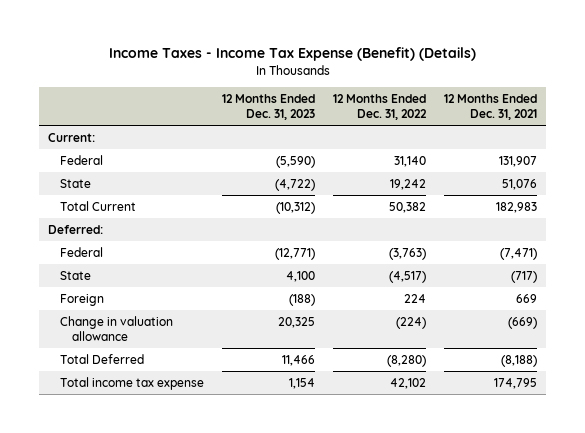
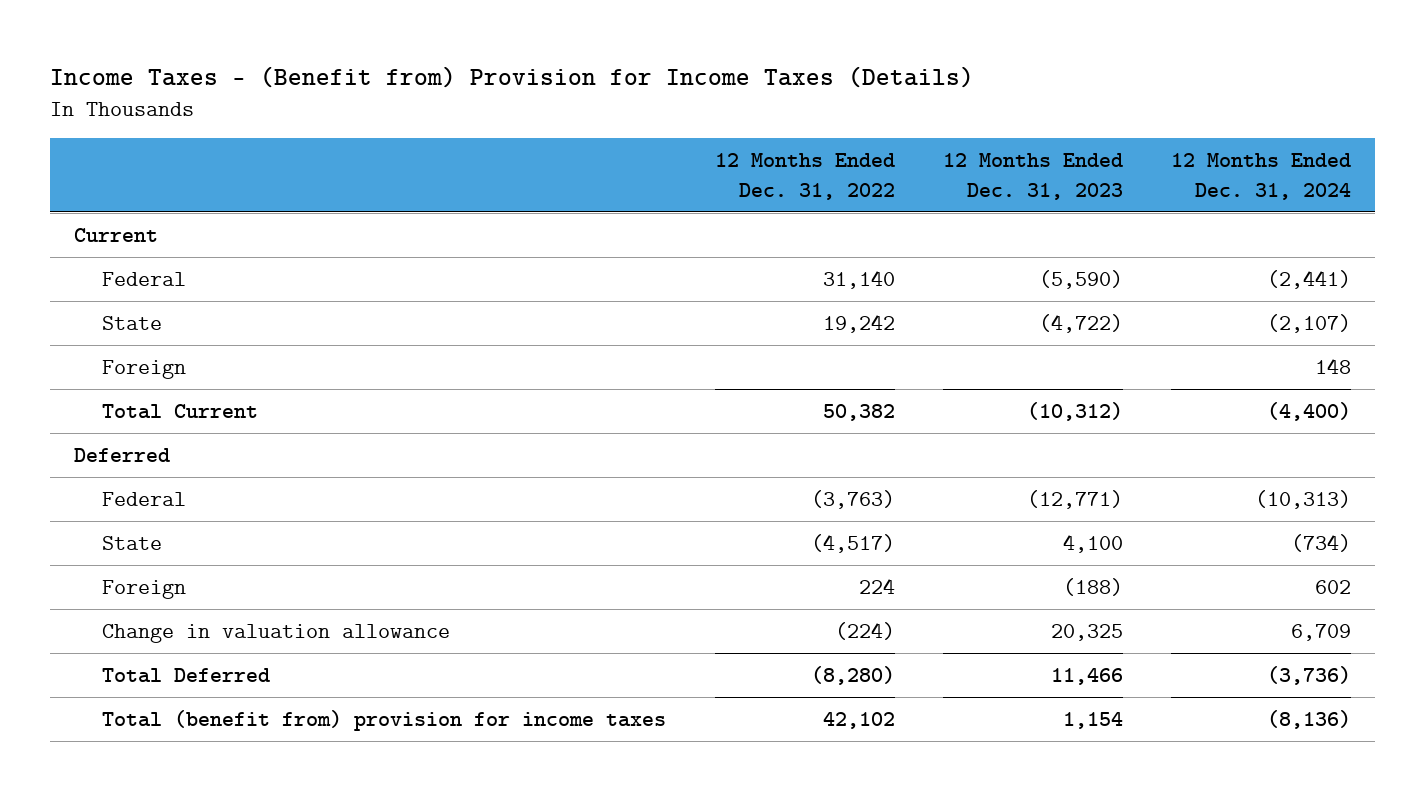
[108,47,476,62] Income Taxes - Income Tax Expense (Benefit) (Details) -> [49,65,974,88] Income Taxes - (Benefit from) Provision for Income Taxes (Details)
[443,93,537,121] 12 Months Ended Dec. 31, 2021 -> none
none -> [1170,153,1351,200] 12 Months Ended Dec. 31, 2024
[48,132,96,142] Current: -> [73,228,158,243] Current
none -> [102,360,187,380] Foreign
[48,224,104,234] Deferred: -> [73,448,170,463] Deferred
[60,376,205,390] Total income tax expense -> [102,710,667,732] Total (benefit from) provision for income taxes

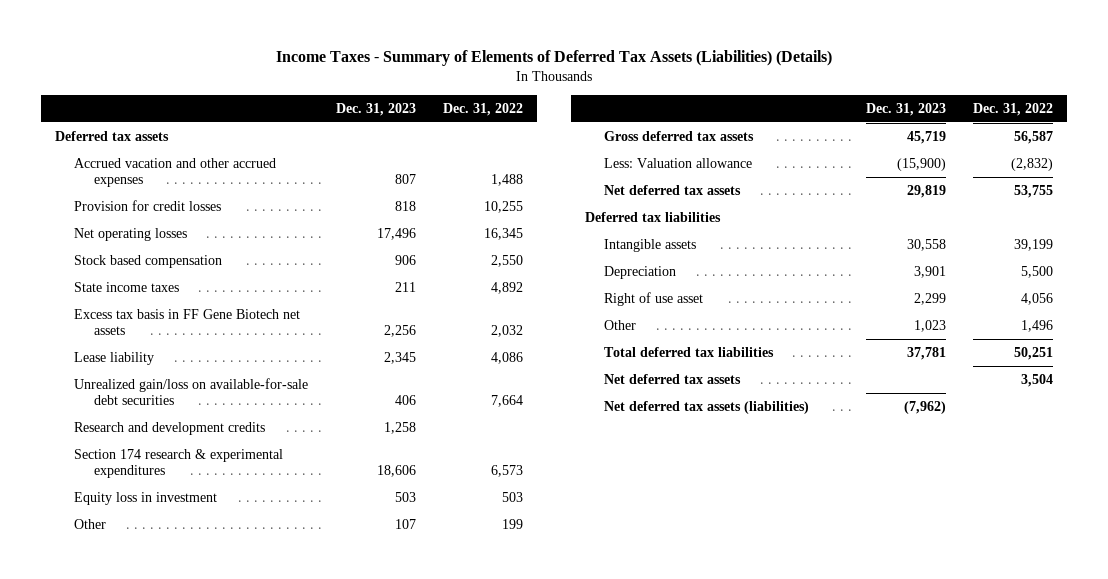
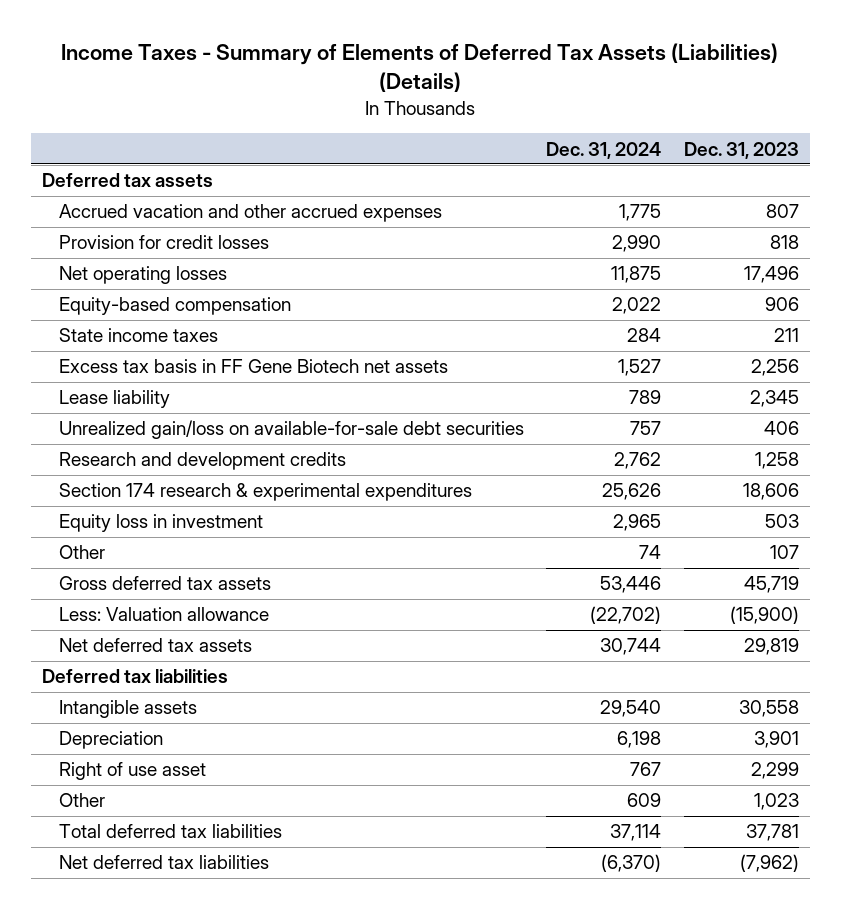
[443,102,524,116] Dec. 31, 2022 -> none
none -> [546,141,662,159] Dec. 31, 2024
[74,254,223,268] Stock based compensation -> [59,297,292,316] Equity-based compensation
[604,373,742,384] Net deferred tax assets -> none
[604,400,810,414] Net deferred tax assets (liabilities) -> [59,855,270,870] Net deferred tax liabilities

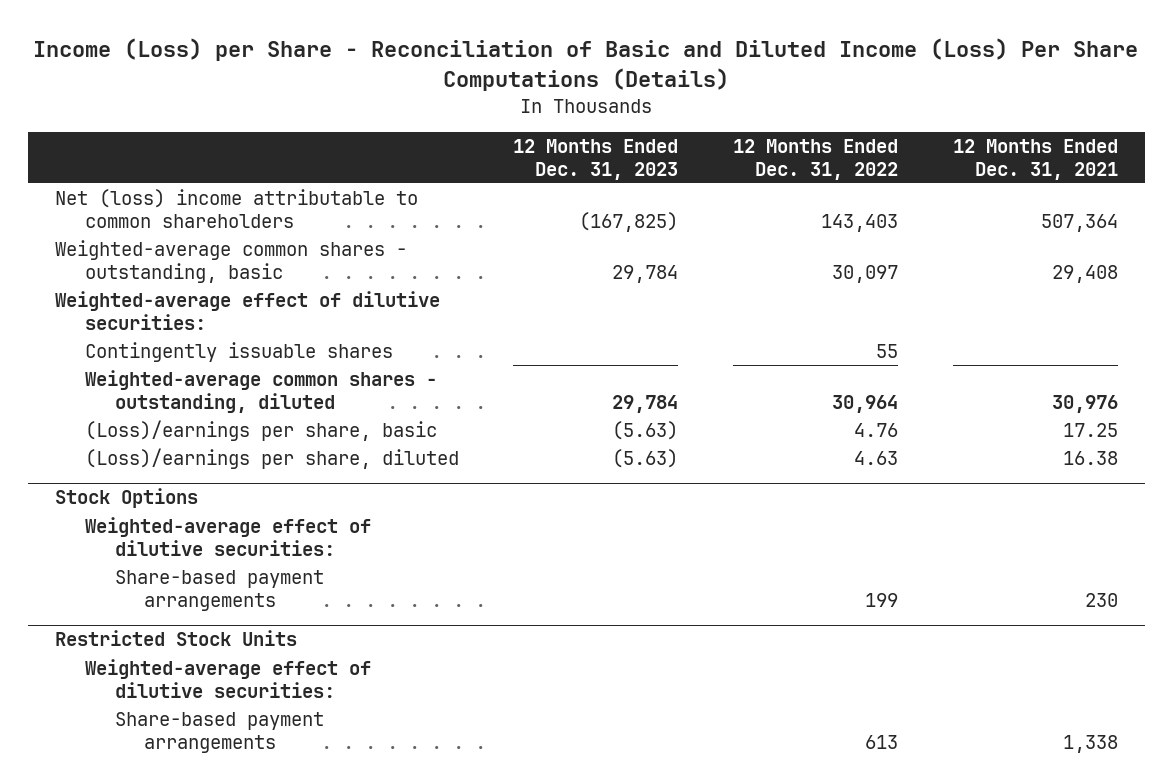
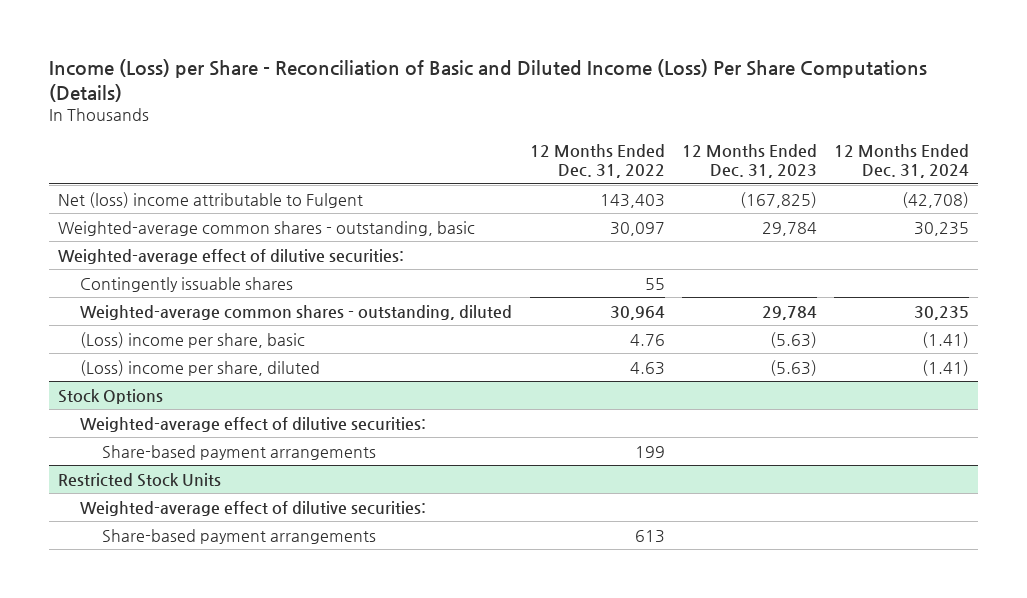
[952,138,1118,180] 12 Months Ended Dec. 31, 2021 -> none
none -> [834,143,970,178] 12 Months Ended Dec. 31, 2024
[55,188,419,228] Net (loss) income attributable to common shareholders -> [58,191,364,208] Net (loss) income attributable to Fulgent
[84,419,437,441] (Loss)/earnings per share, basic -> [80,331,306,348] (Loss) income per share, basic
[84,447,459,469] (Loss)/earnings per share, diluted -> [80,359,321,376] (Loss) income per share, diluted

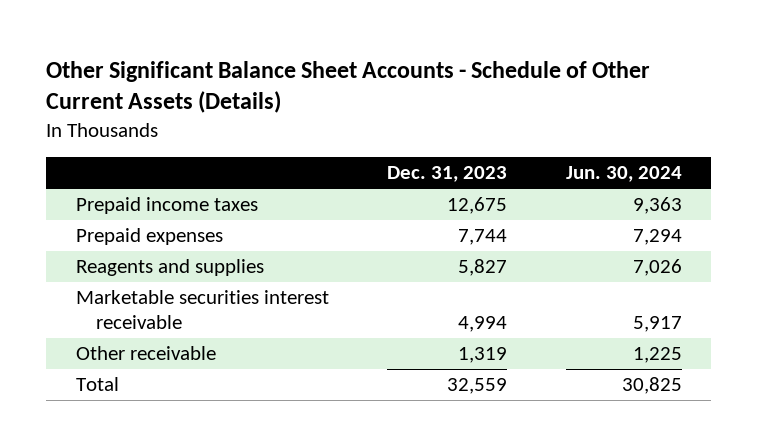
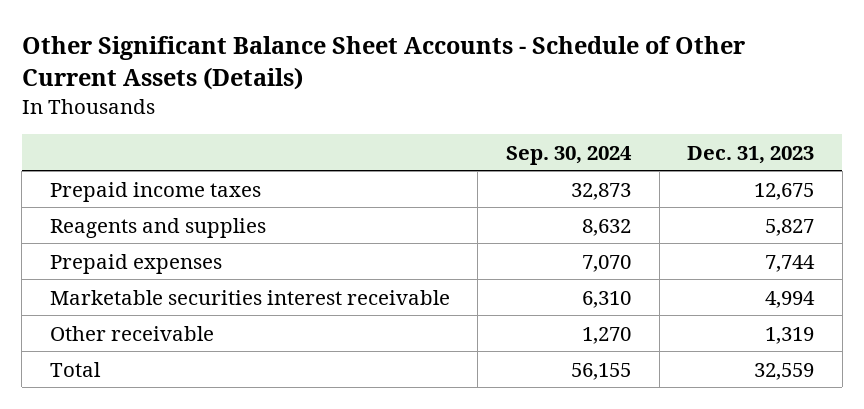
[565,166,682,183] Jun. 30, 2024 -> none
none -> [505,145,632,165] Sep. 30, 2024
[75,228,223,246] Prepaid expenses -> [49,253,222,274] Prepaid expenses

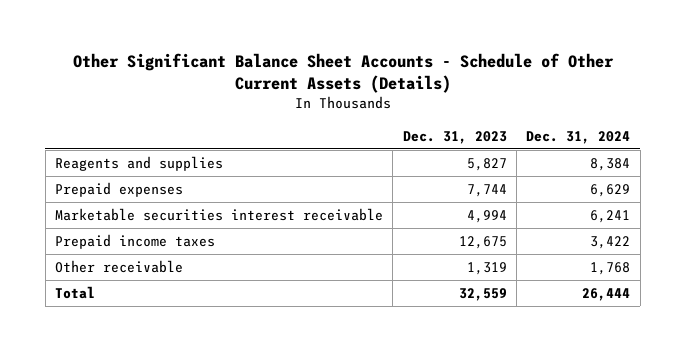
[505,145,632,165] Sep. 30, 2024 -> none
none -> [526,130,631,144] Dec. 31, 2024
[49,181,261,202] Prepaid income taxes -> [54,233,215,249] Prepaid income taxes

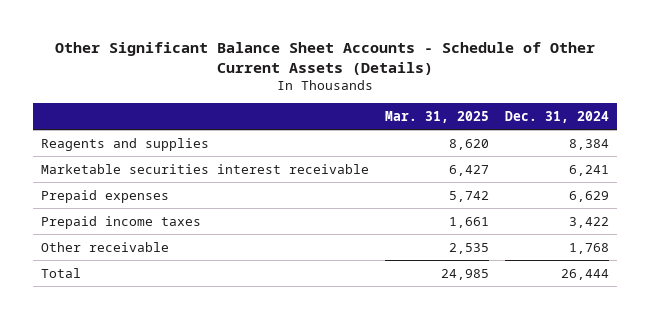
[402,130,507,144] Dec. 31, 2023 -> none
none -> [384,110,489,123] Mar. 31, 2025
[54,181,183,197] Prepaid expenses -> [40,189,169,203] Prepaid expenses

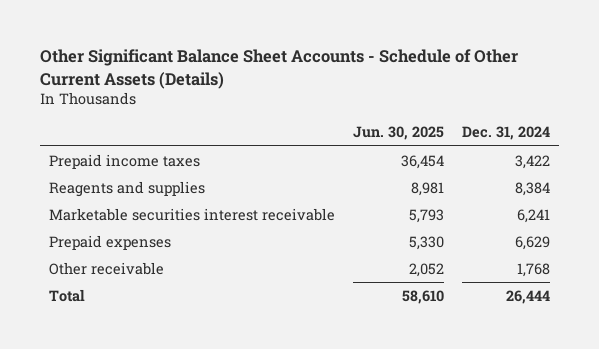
[384,110,489,123] Mar. 31, 2025 -> none
none -> [352,126,444,141] Jun. 30, 2025
[40,215,201,229] Prepaid income taxes -> [49,153,201,169] Prepaid income taxes

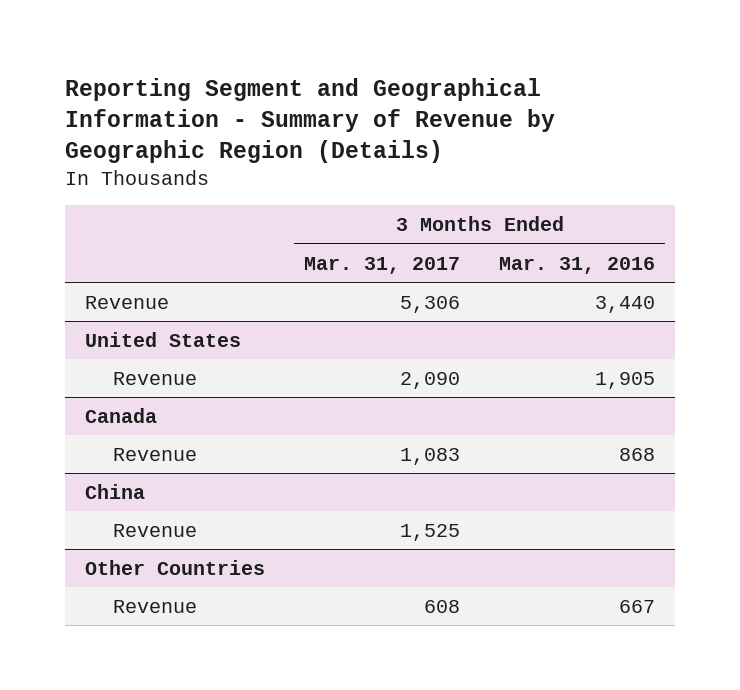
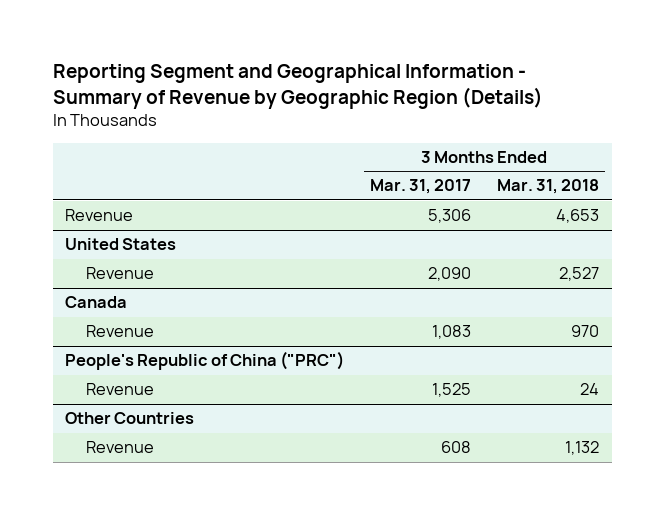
[499,256,656,274] Mar. 31, 2016 -> none
none -> [496,179,599,195] Mar. 31, 2018
[84,483,145,499] China -> [65,351,345,371] People's Republic of China ("PRC")

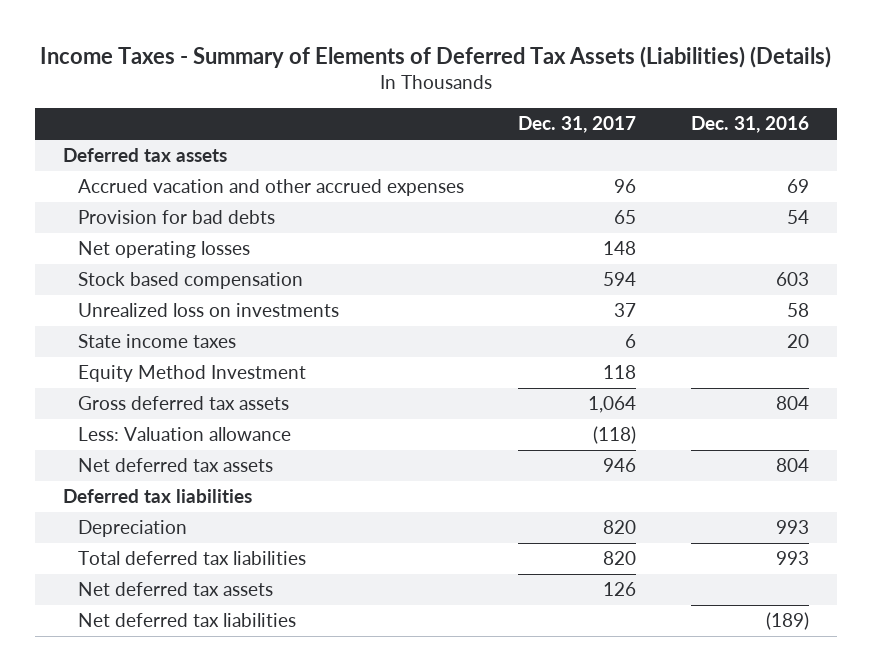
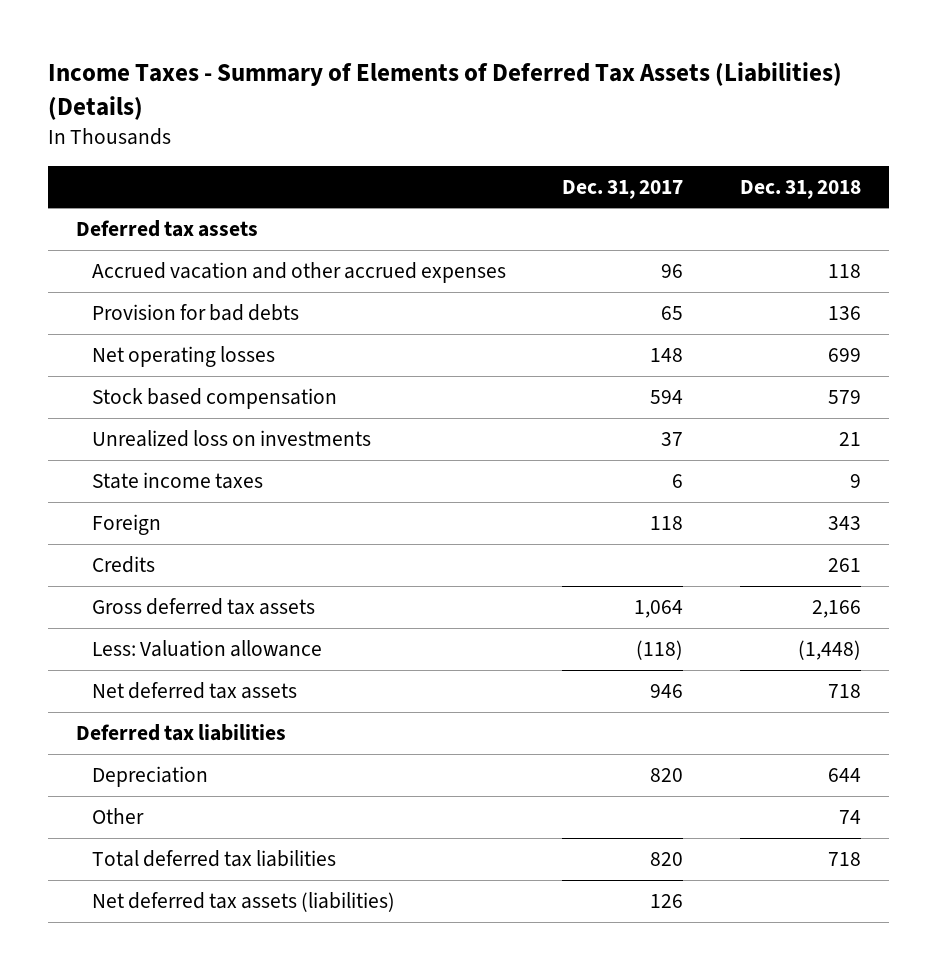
[691,115,810,133] Dec. 31, 2016 -> none
none -> [739,179,861,199] Dec. 31, 2018
[77,365,306,383] Equity Method Investment -> [91,513,161,535] Foreign
none -> [91,555,155,573] Credits
none -> [91,807,144,824] Other
[77,613,296,628] Net deferred tax liabilities -> none
[77,582,273,597] Net deferred tax assets -> [91,891,395,912] Net deferred tax assets (liabilities)

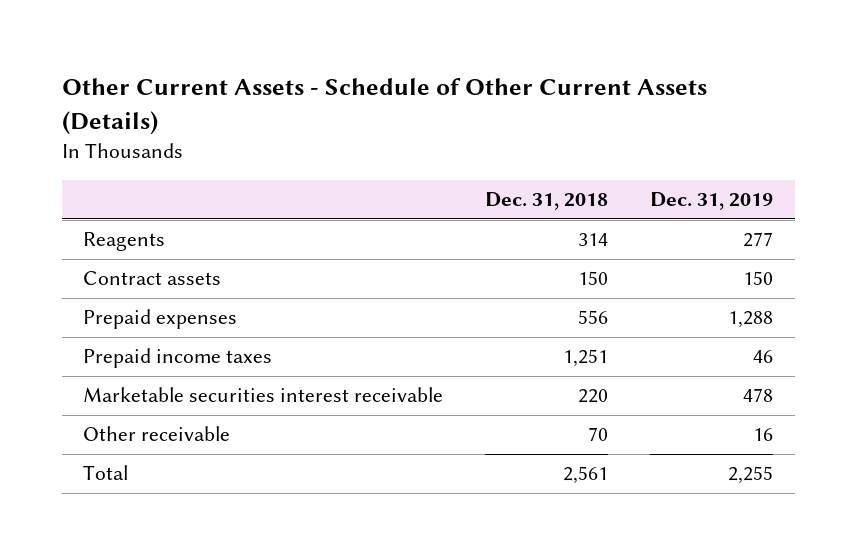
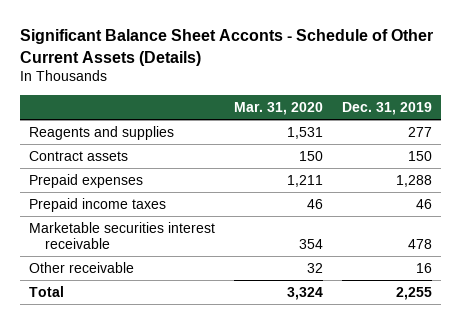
[61,78,707,136] Other Current Assets - Schedule of Other Current Assets (Details) -> [19,29,433,66] Significant Balance Sheet Acconts - Schedule of Other Current Assets (Details)
[485,192,609,211] Dec. 31, 2018 -> none
none -> [233,101,323,115] Mar. 31, 2020
[82,232,165,252] Reagents -> [29,125,175,140] Reagents and supplies

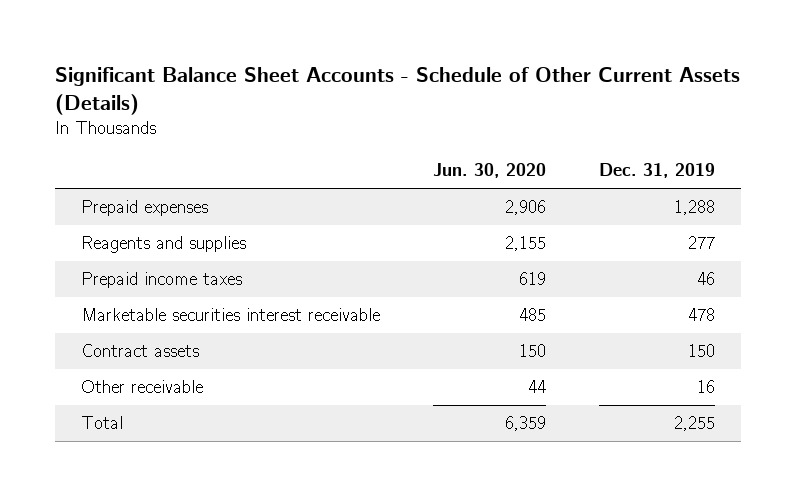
[19,29,433,66] Significant Balance Sheet Acconts - Schedule of Other Current Assets (Details) -> [54,67,740,116] Significant Balance Sheet Accounts - Schedule of Other Current Assets (Details)
[233,101,323,115] Mar. 31, 2020 -> none
none -> [433,162,547,178] Jun. 30, 2020
[29,125,175,140] Reagents and supplies -> [81,236,247,254] Reagents and supplies
[29,150,129,161] Contract assets -> [81,344,200,358] Contract assets

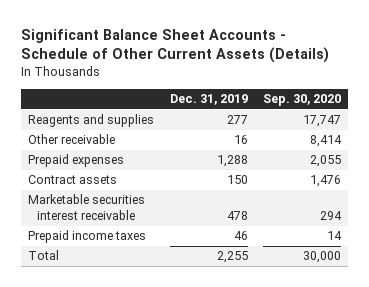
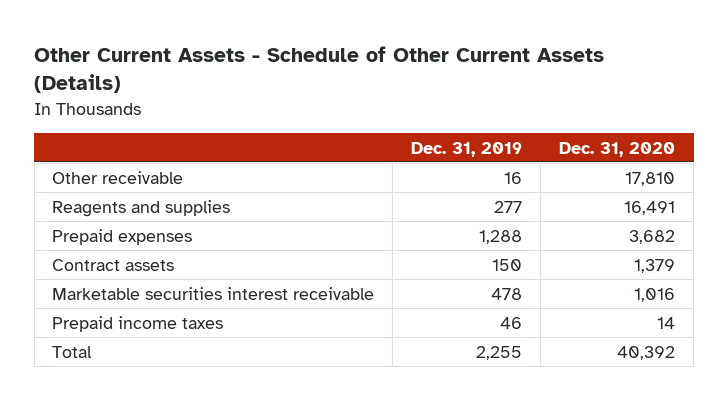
[20,29,329,64] Significant Balance Sheet Accounts - Schedule of Other Current Assets (Details) -> [34,46,605,94] Other Current Assets - Schedule of Other Current Assets (Details)
[262,94,341,107] Sep. 30, 2020 -> none
none -> [559,141,676,157] Dec. 31, 2020
[28,114,155,128] Reagents and supplies -> [52,199,231,217] Reagents and supplies

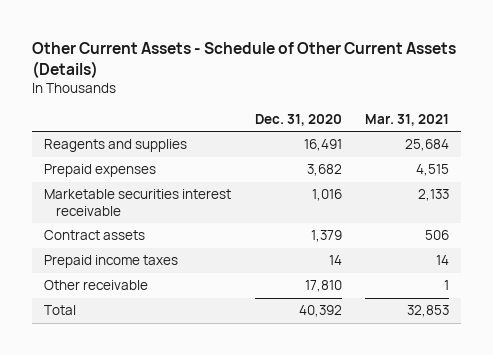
[411,141,523,157] Dec. 31, 2019 -> none
none -> [365,113,450,126] Mar. 31, 2021
[52,258,175,271] Contract assets -> [44,230,146,241] Contract assets
[52,170,184,184] Other receivable -> [44,280,149,291] Other receivable

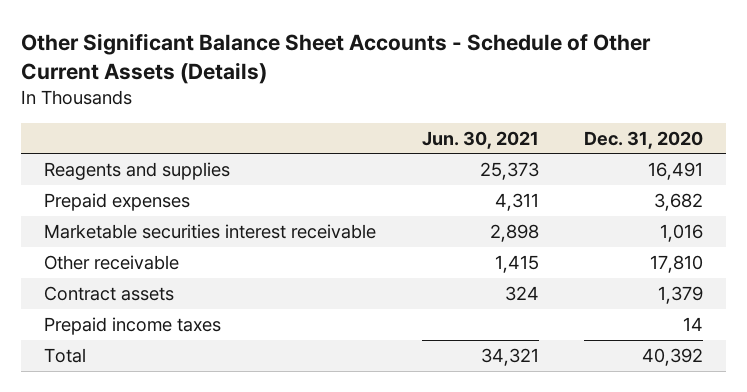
[32,41,457,78] Other Current Assets - Schedule of Other Current Assets (Details) -> [21,33,652,85] Other Significant Balance Sheet Accounts - Schedule of Other Current Assets (Details)
[365,113,450,126] Mar. 31, 2021 -> none
none -> [421,130,539,149] Jun. 30, 2021
[44,280,149,291] Other receivable -> [44,254,180,270] Other receivable

